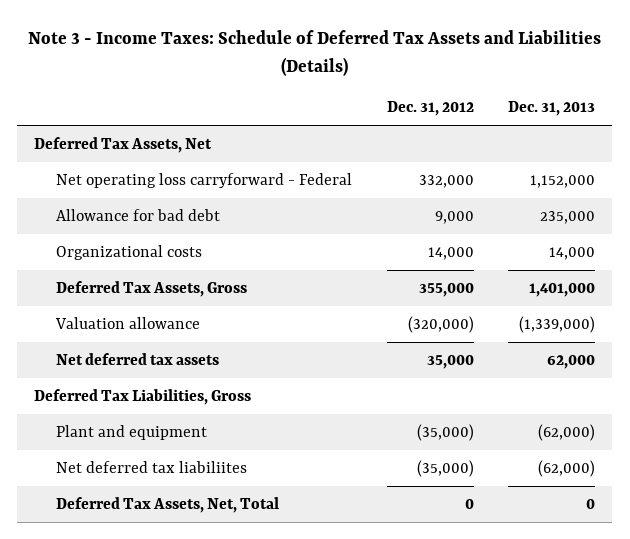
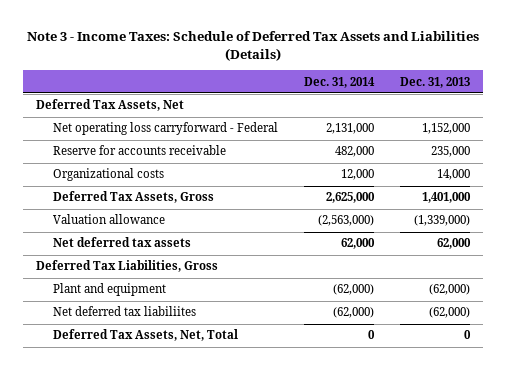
[386,101,474,117] Dec. 31, 2012 -> none
none -> [304,76,376,88] Dec. 31, 2014
[56,208,221,221] Allowance for bad debt -> [53,145,227,156] Reserve for accounts receivable

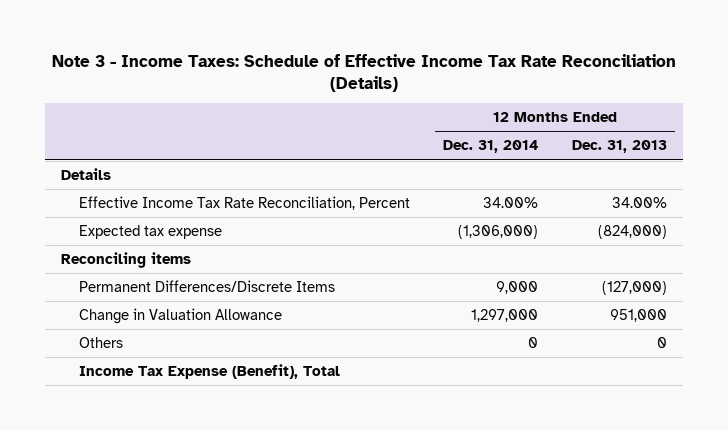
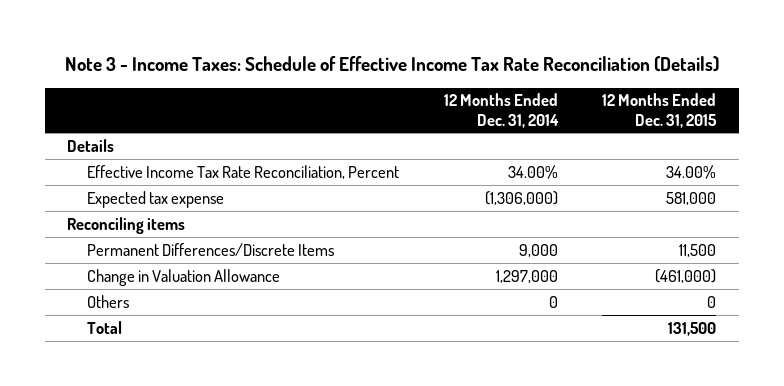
[571,140,667,154] Dec. 31, 2013 -> none
none -> [602,93,718,128] 12 Months Ended Dec. 31, 2015
[79,363,341,379] Income Tax Expense (Benefit), Total -> [87,320,123,334] Total

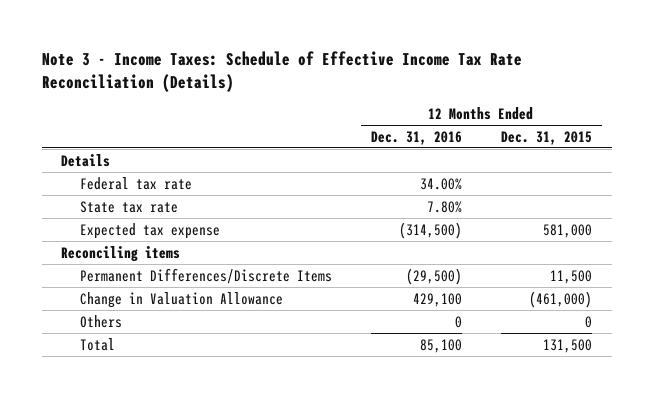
[443,93,559,128] 12 Months Ended Dec. 31, 2014 -> none
none -> [370,130,462,145] Dec. 31, 2016
[87,164,400,179] Effective Income Tax Rate Reconciliation, Percent -> none
none -> [79,176,192,190] Federal tax rate
none -> [79,200,178,213] State tax rate

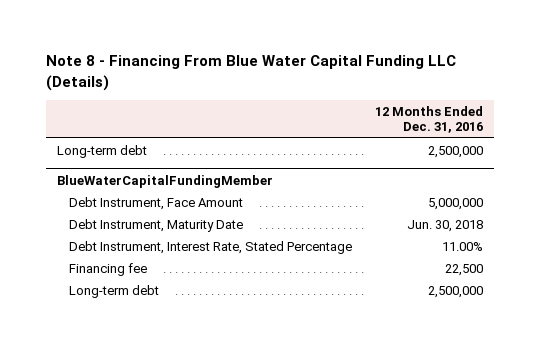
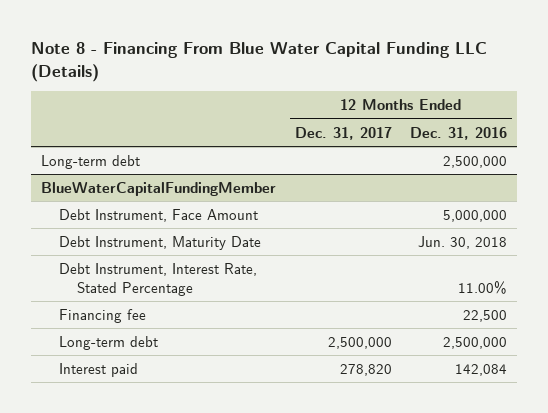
none -> [294,126,392,140] Dec. 31, 2017
none -> [59,362,139,377] Interest paid

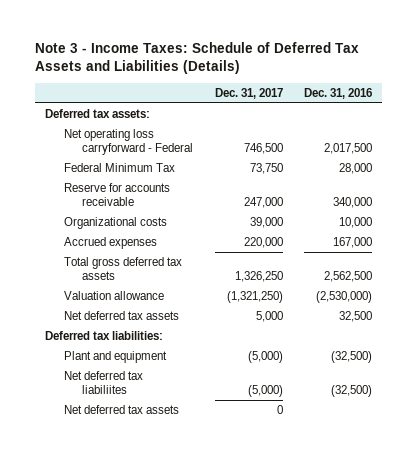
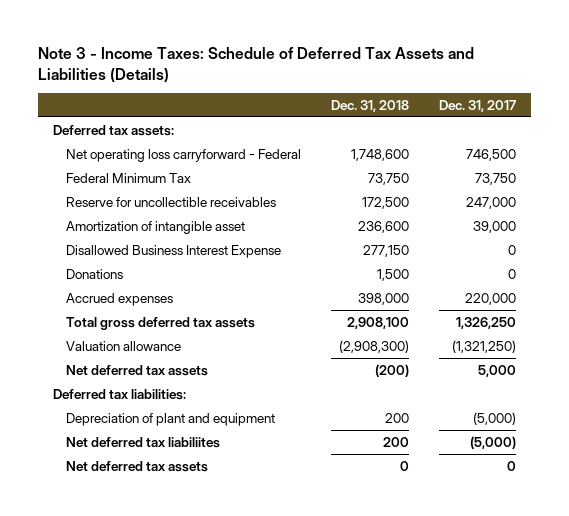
[303,87,372,99] Dec. 31, 2016 -> none
none -> [330,99,409,112] Dec. 31, 2018
[63,217,167,230] Organizational costs -> none
[63,183,170,207] Reserve for accounts receivable -> [65,196,276,207] Reserve for uncollectible receivables
none -> [65,220,245,234] Amortization of intangible asset
none -> [65,244,281,258] Disallowed Business Interest Expense
none -> [65,268,123,279] Donations
[63,351,167,364] Plant and equipment -> [65,412,275,426] Depreciation of plant and equipment

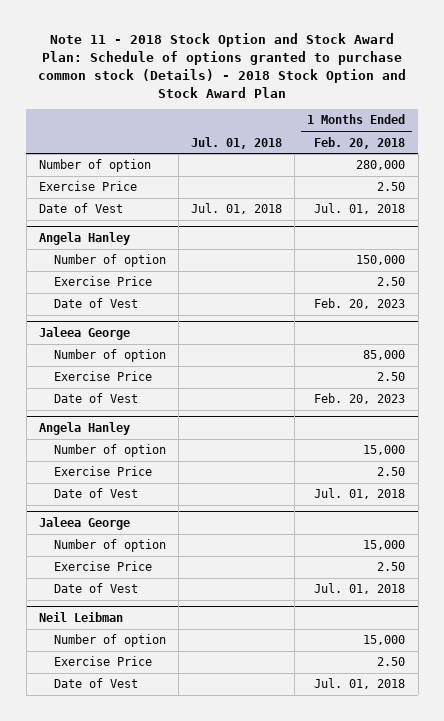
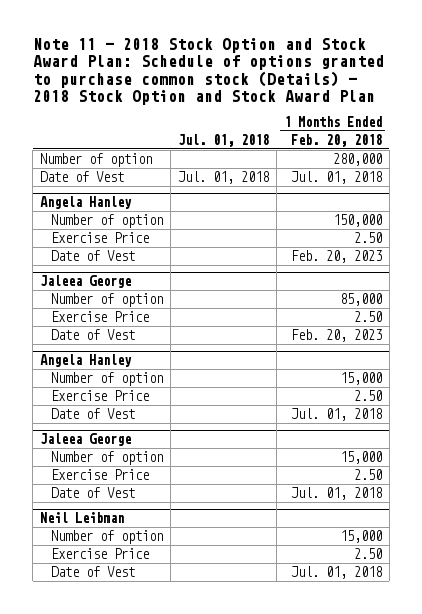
[39,181,138,192] Exercise Price -> none

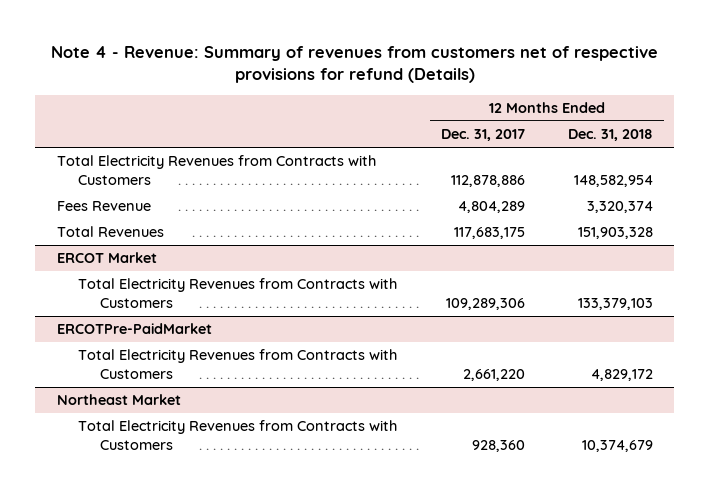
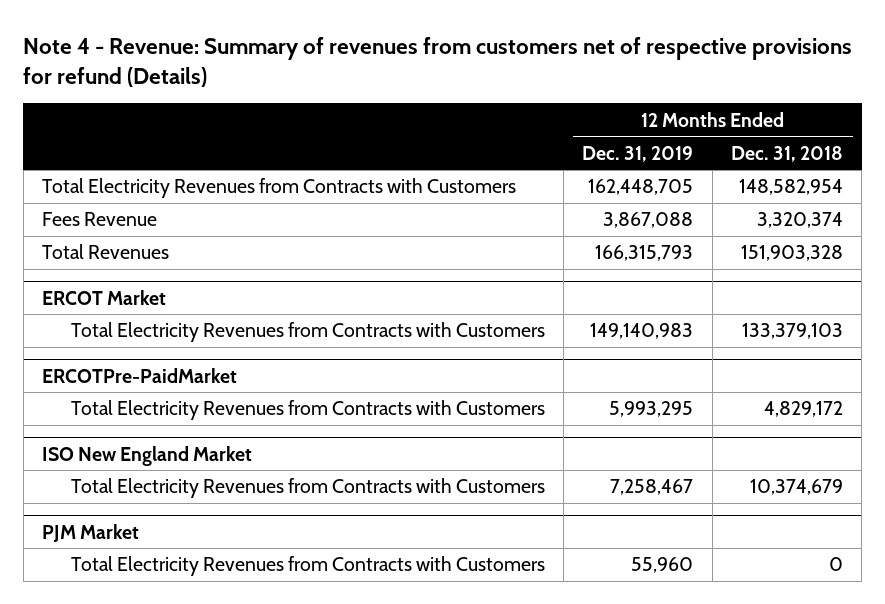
[440,129,525,142] Dec. 31, 2017 -> none
none -> [582,145,694,162] Dec. 31, 2019
[56,394,181,406] Northeast Market -> none
none -> [42,445,253,466] ISO New England Market
none -> [42,523,140,542] PJM Market
none -> [70,556,545,577] Total Electricity Revenues from Contracts with Customers

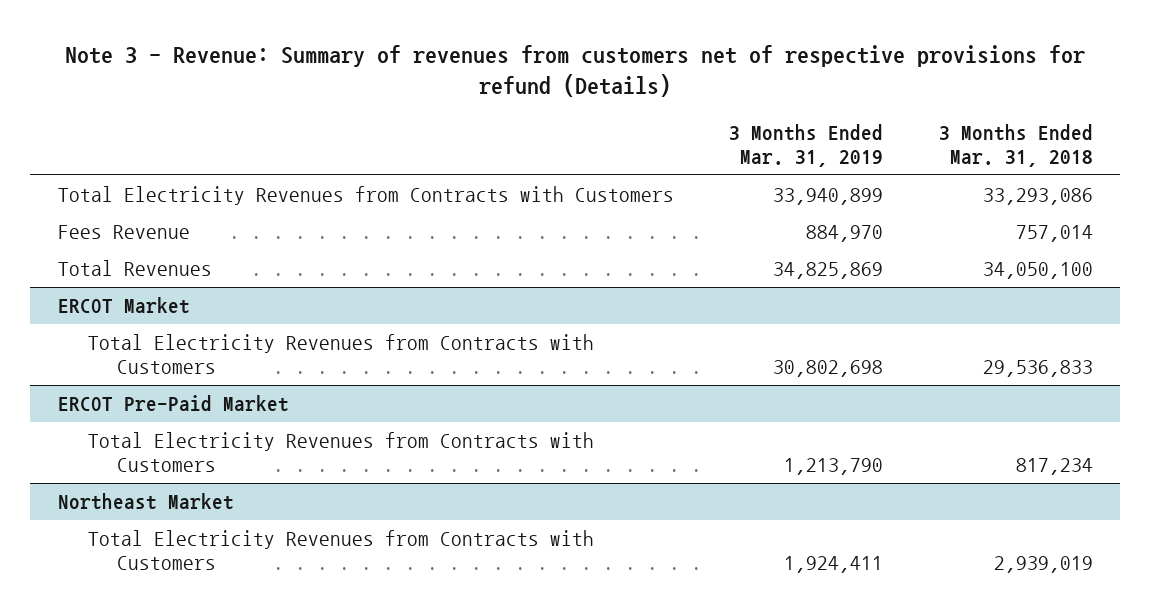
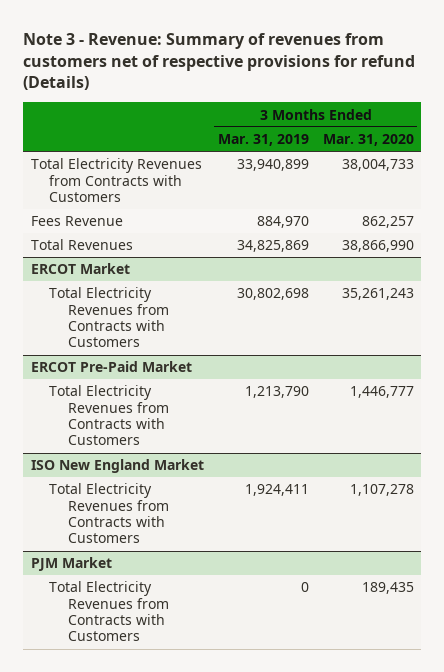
[938,123,1093,167] 3 Months Ended Mar. 31, 2018 -> none
none -> [322,134,414,147] Mar. 31, 2020
[57,492,234,510] Northeast Market -> none
none -> [30,459,204,474] ISO New England Market
none -> [30,557,112,572] PJM Market
none -> [49,581,169,642] Total Electricity Revenues from Contracts with Customers

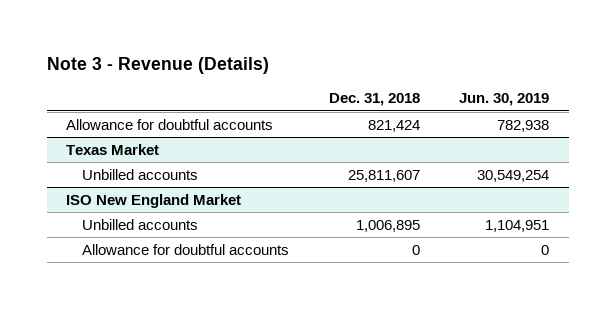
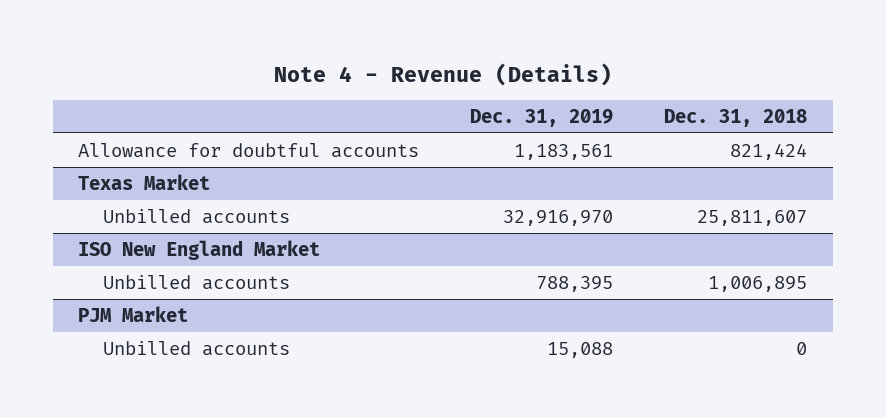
[46,57,269,75] Note 3 - Revenue (Details) -> [273,62,612,86] Note 4 - Revenue (Details)
[459,92,550,106] Jun. 30, 2019 -> none
none -> [470,108,614,127] Dec. 31, 2019
[82,243,290,255] Allowance for doubtful accounts -> none
none -> [78,305,189,322] PJM Market
none -> [103,340,291,356] Unbilled accounts

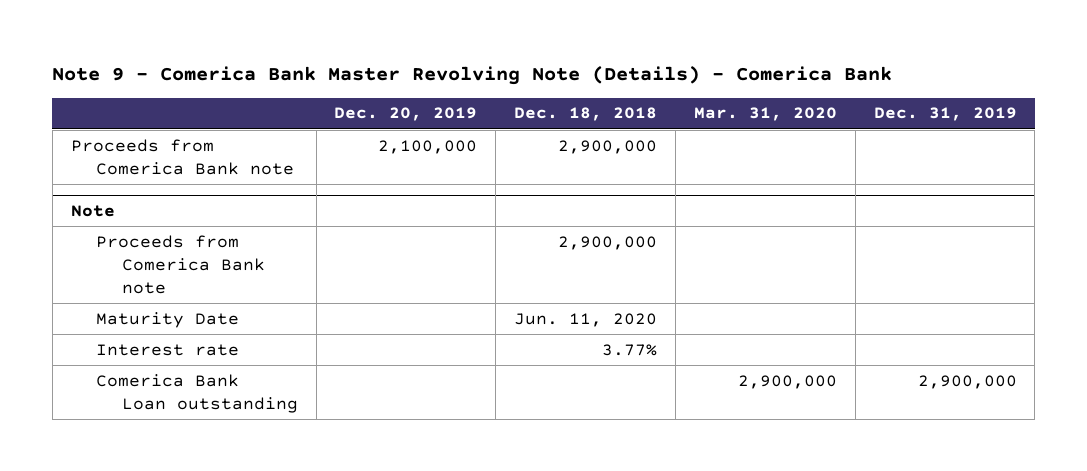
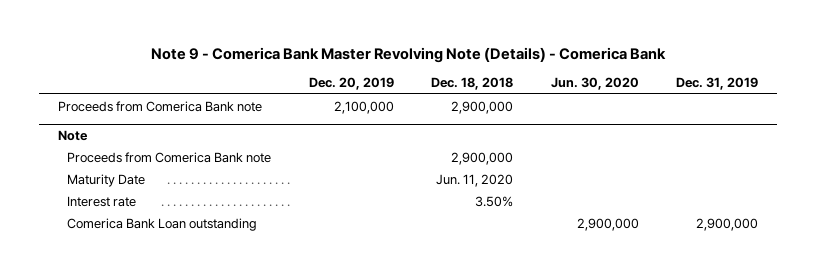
[693,107,837,122] Mar. 31, 2020 -> none
none -> [550,77,639,91] Jun. 30, 2020
[602,343,658,356] 3.77% -> [475,195,514,207] 3.50%

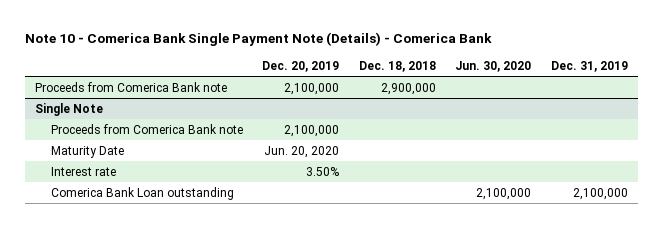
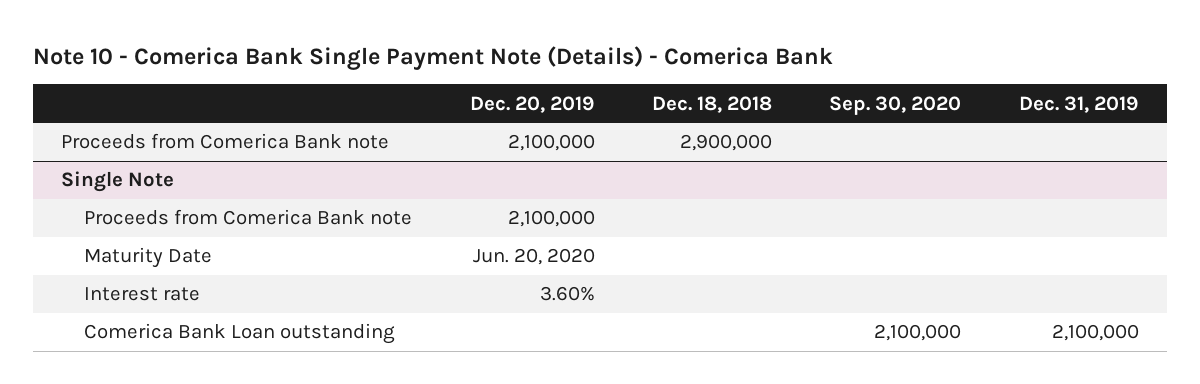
[455,60,532,72] Jun. 30, 2020 -> none
none -> [829,95,962,115] Sep. 30, 2020
[306,166,340,176] 3.50% -> [539,286,595,302] 3.60%

